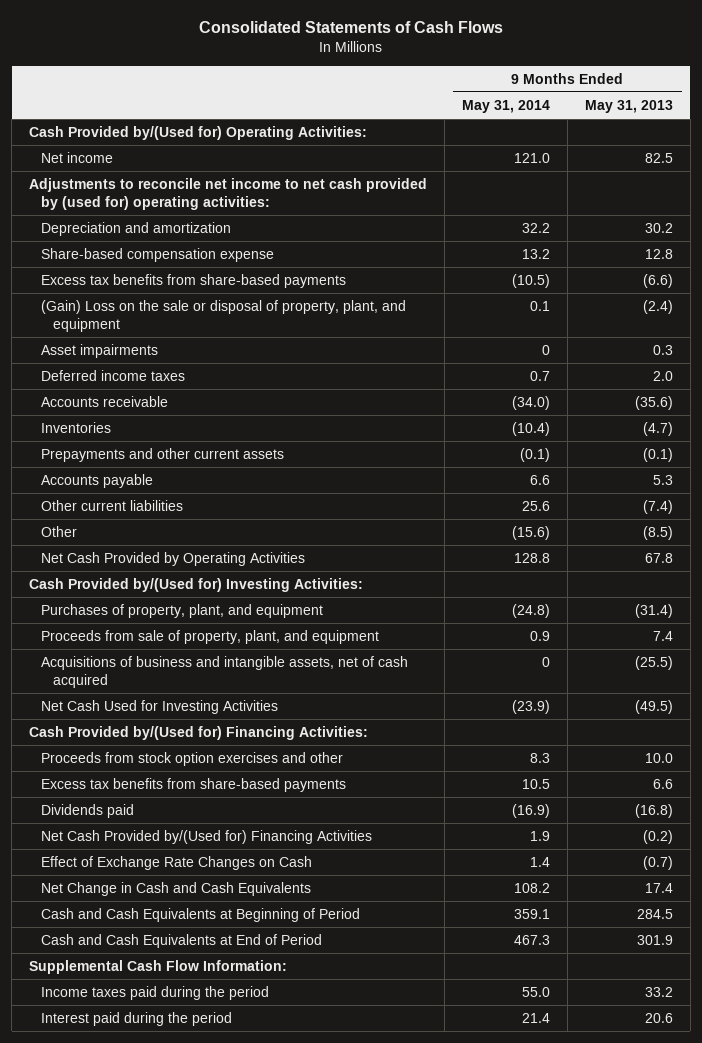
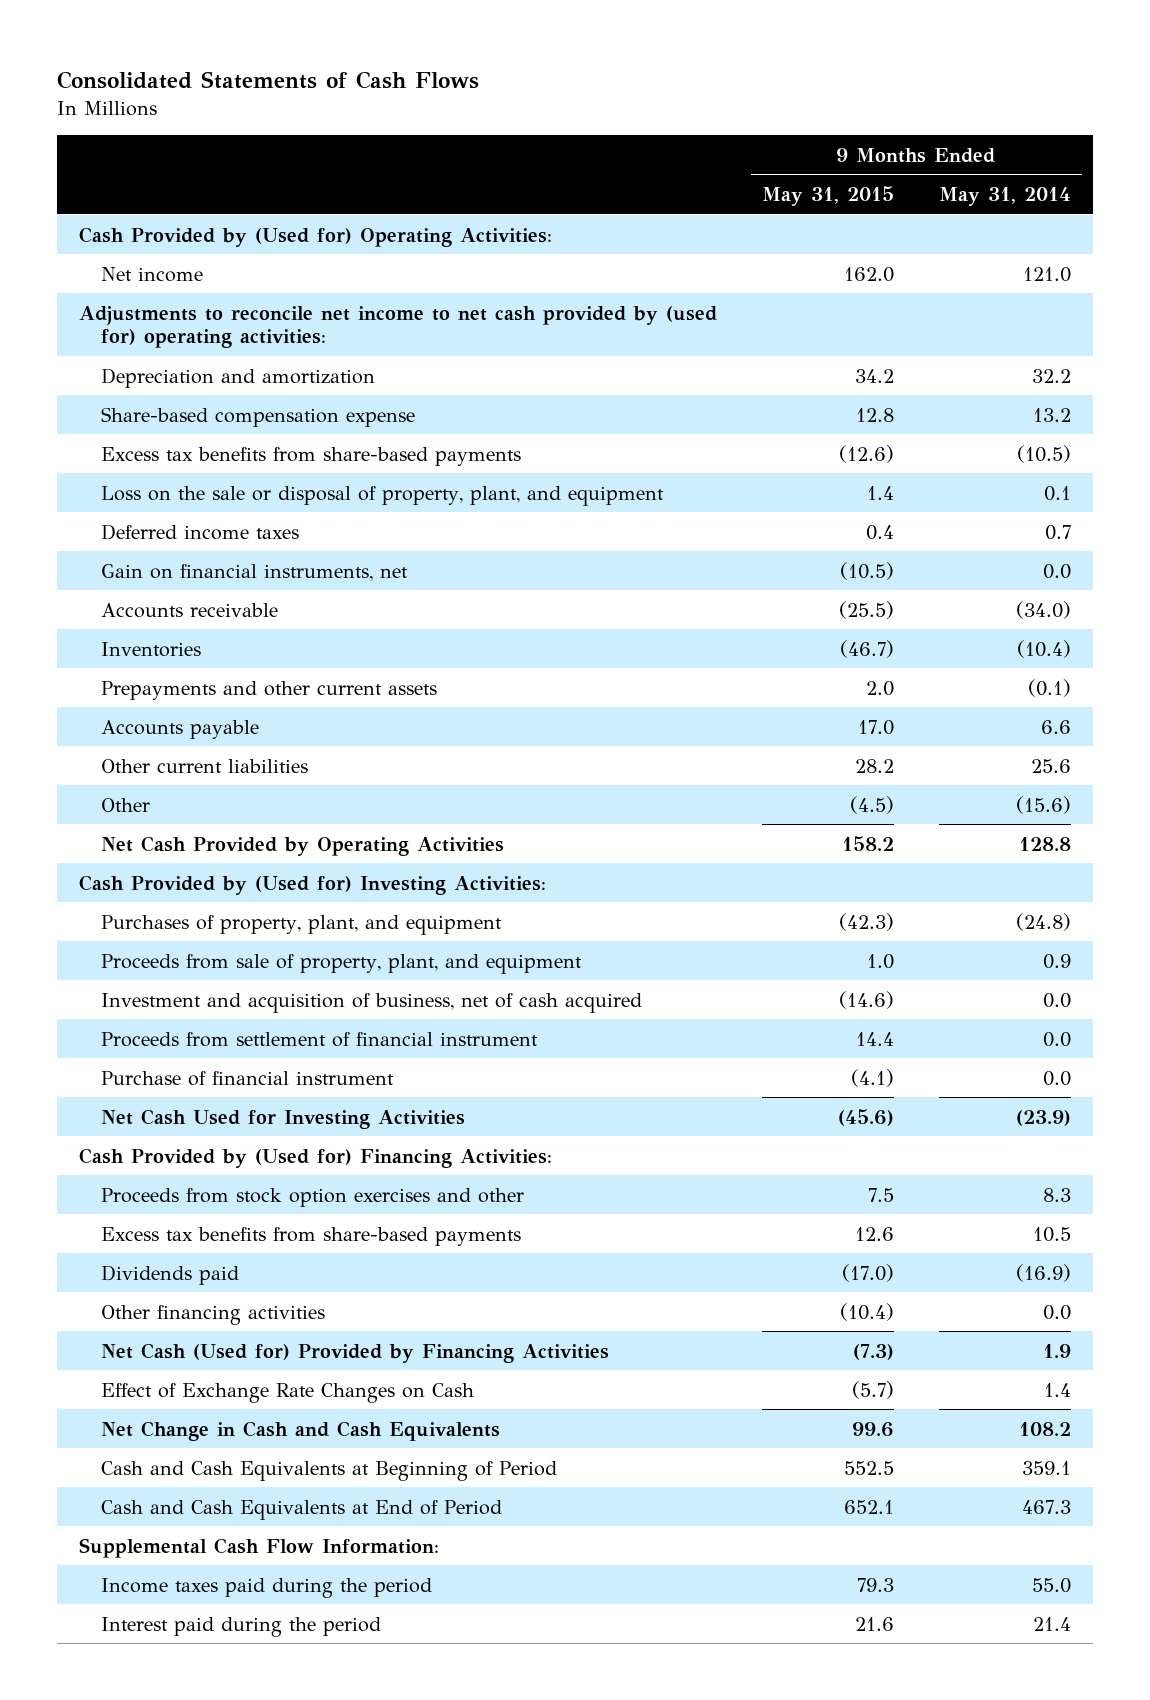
[584,99,673,113] May 31, 2013 -> none
none -> [762,185,895,206] May 31, 2015
[29,125,368,140] Cash Provided by/(Used for) Operating Activities: -> [79,226,553,247] Cash Provided by (Used for) Operating Activities:
[40,343,158,358] Asset impairments -> none
[40,299,406,332] (Gain) Loss on the sale or disposal of property, plant, and equipment -> [100,485,664,506] Loss on the sale or disposal of property, plant, and equipment
none -> [100,563,408,581] Gain on financial instruments, net
[29,577,364,592] Cash Provided by/(Used for) Investing Activities: -> [79,874,547,895] Cash Provided by (Used for) Investing Activities:
[40,655,408,688] Acquisitions of business and intangible assets, net of cash acquired -> [100,992,642,1013] Investment and acquisition of business, net of cash acquired
[541,656,550,667] 0 -> [1042,992,1071,1008] 0.0
none -> [100,1031,538,1047] Proceeds from settlement of financial instrument
none -> [100,1070,394,1086] Purchase of financial instrument
[29,725,369,740] Cash Provided by/(Used for) Financing Activities: -> [79,1147,553,1168] Cash Provided by (Used for) Financing Activities:
none -> [100,1304,325,1325] Other financing activities
[40,829,372,844] Net Cash Provided by/(Used for) Financing Activities -> [100,1342,609,1363] Net Cash (Used for) Provided by Financing Activities

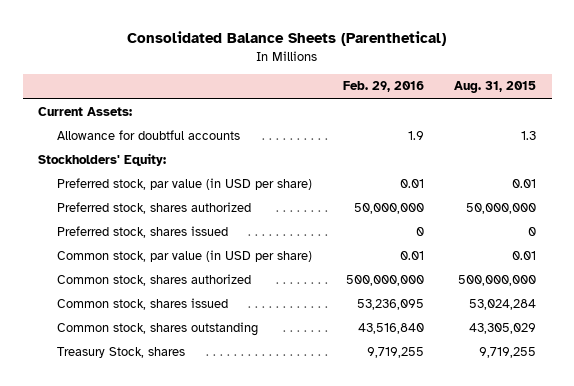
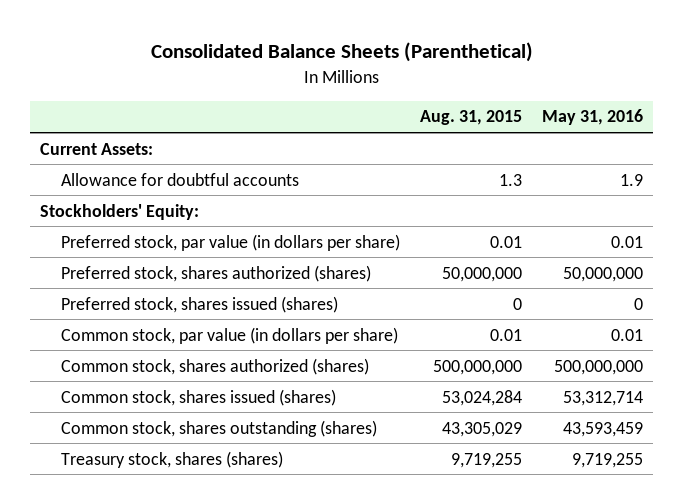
[342,81,424,93] Feb. 29, 2016 -> none
none -> [542,109,644,126] May 31, 2016
[57,177,313,190] Preferred stock, par value (in USD per share) -> [60,233,400,251] Preferred stock, par value (in dollars per share)
[57,201,252,214] Preferred stock, shares authorized -> [60,264,371,282] Preferred stock, shares authorized (shares)
[57,225,229,238] Preferred stock, shares issued -> [60,295,338,313] Preferred stock, shares issued (shares)
[57,249,313,262] Common stock, par value (in USD per share) -> [60,326,398,344] Common stock, par value (in dollars per share)
[57,273,252,286] Common stock, shares authorized -> [60,357,369,375] Common stock, shares authorized (shares)
[57,297,229,310] Common stock, shares issued -> [60,388,336,406] Common stock, shares issued (shares)
[57,321,259,336] Common stock, shares outstanding -> [60,419,377,437] Common stock, shares outstanding (shares)
[57,346,186,358] Treasury Stock, shares -> [60,450,283,468] Treasury stock, shares (shares)

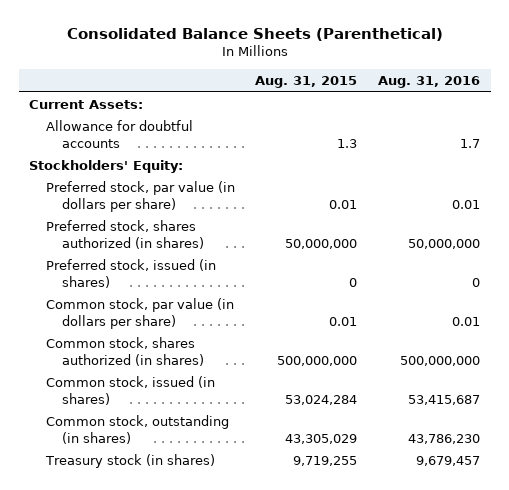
[542,109,644,126] May 31, 2016 -> none
none -> [378,76,481,89] Aug. 31, 2016
[60,264,371,282] Preferred stock, shares authorized (shares) -> [45,219,205,249] Preferred stock, shares authorized (in shares)
[60,295,338,313] Preferred stock, shares issued (shares) -> [45,258,216,288] Preferred stock, issued (in shares)
[60,357,369,375] Common stock, shares authorized (shares) -> [45,336,205,366] Common stock, shares authorized (in shares)
[60,388,336,406] Common stock, shares issued (shares) -> [45,375,215,405] Common stock, issued (in shares)
[60,419,377,437] Common stock, shares outstanding (shares) -> [45,414,229,444] Common stock, outstanding (in shares)
[60,450,283,468] Treasury stock, shares (shares) -> [44,453,215,468] Treasury stock (in shares)

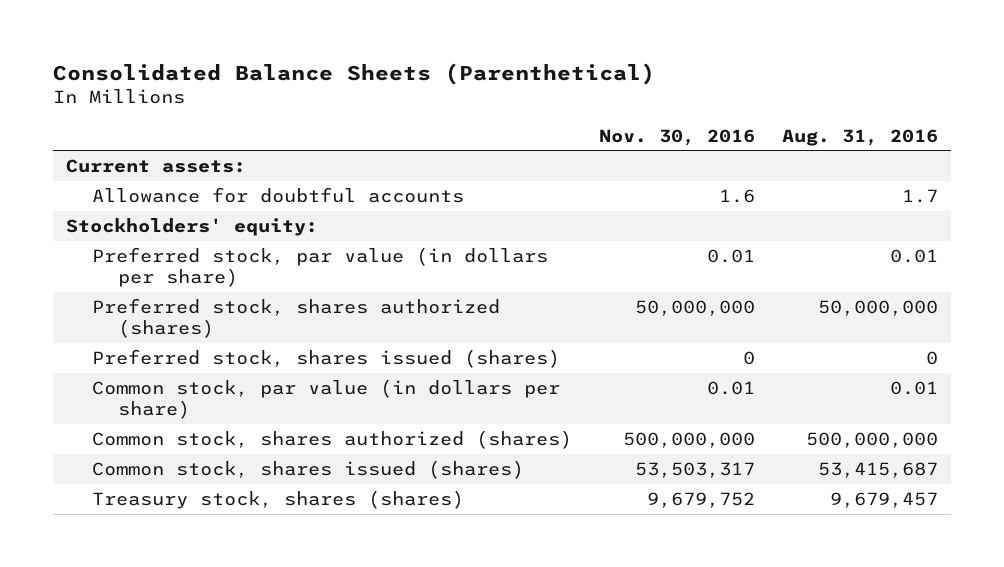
[255,76,358,89] Aug. 31, 2015 -> none
none -> [598,128,755,146] Nov. 30, 2016
[29,99,144,109] Current Assets: -> [65,158,246,173] Current assets:
[29,159,184,173] Stockholders' Equity: -> [65,217,318,236] Stockholders' equity:
[45,219,205,249] Preferred stock, shares authorized (in shares) -> [91,297,500,339] Preferred stock, shares authorized (shares)
[45,258,216,288] Preferred stock, issued (in shares) -> [91,348,560,368] Preferred stock, shares issued (shares)
[45,414,229,444] Common stock, outstanding (in shares) -> none
[45,336,205,366] Common stock, shares authorized (in shares) -> [91,429,572,449] Common stock, shares authorized (shares)
[45,375,215,405] Common stock, issued (in shares) -> [91,459,524,479] Common stock, shares issued (shares)
[44,453,215,468] Treasury stock (in shares) -> [91,489,464,509] Treasury stock, shares (shares)

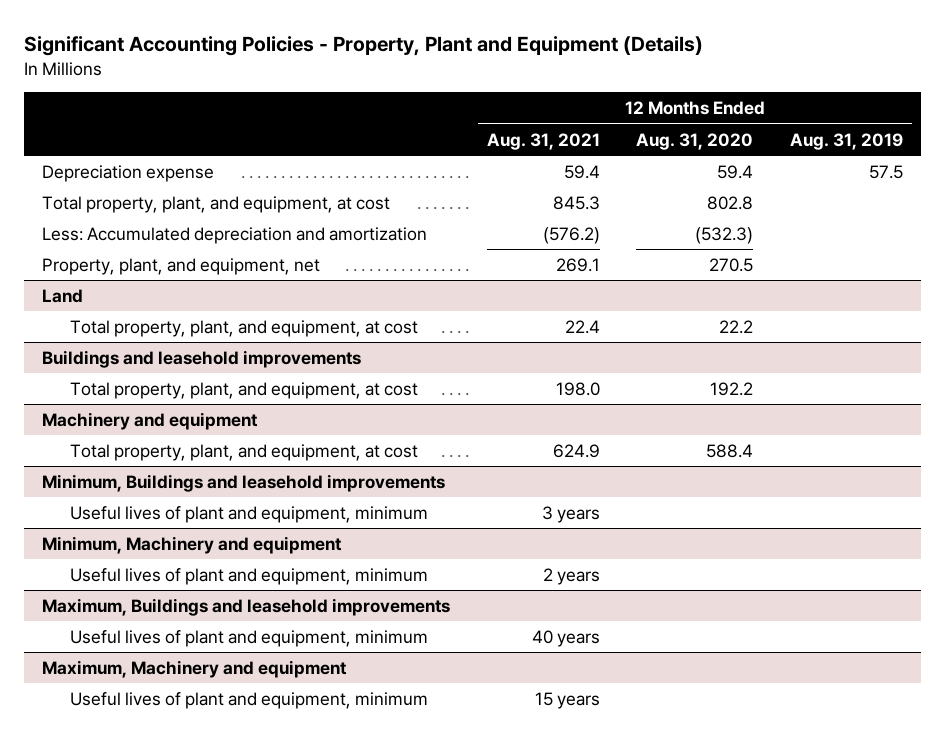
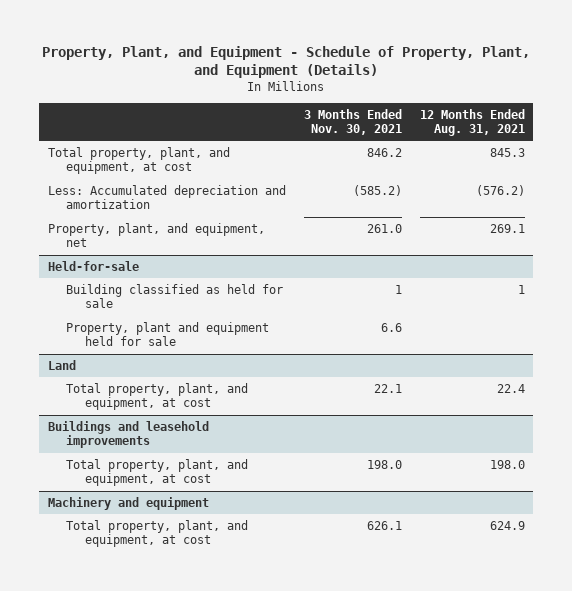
[24,36,704,57] Significant Accounting Policies - Property, Plant and Equipment (Details) -> [42,45,531,79] Property, Plant, and Equipment - Schedule of Property, Plant, and Equipment (Details)
[636,132,754,150] Aug. 31, 2020 -> none
[789,132,903,150] Aug. 31, 2019 -> none
none -> [303,108,402,135] 3 Months Ended Nov. 30, 2021
[42,164,215,182] Depreciation expense -> none
none -> [47,260,139,271] Held-for-sale
none -> [66,283,284,309] Building classified as held for sale
none -> [66,321,270,347] Property, plant and equipment held for sale
[42,473,446,492] Minimum, Buildings and leasehold improvements -> none
[69,505,428,523] Useful lives of plant and equipment, minimum -> none
[42,535,343,554] Minimum, Machinery and equipment -> none
[69,567,428,585] Useful lives of plant and equipment, minimum -> none
[42,597,451,616] Maximum, Buildings and leasehold improvements -> none
[69,629,428,647] Useful lives of plant and equipment, minimum -> none
[42,659,348,678] Maximum, Machinery and equipment -> none
[69,691,428,709] Useful lives of plant and equipment, minimum -> none

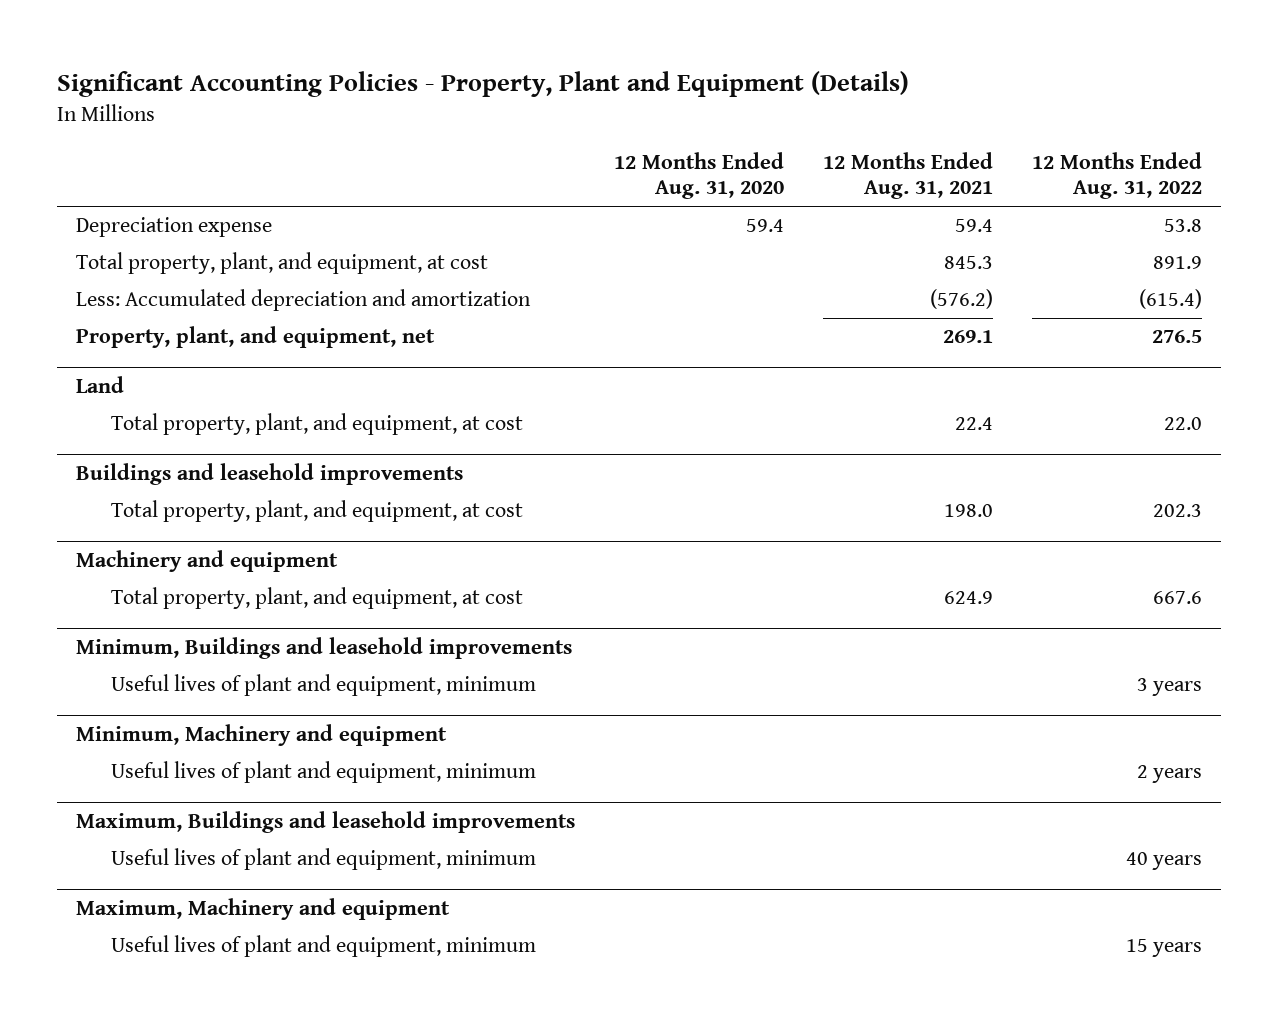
[42,45,531,79] Property, Plant, and Equipment - Schedule of Property, Plant, and Equipment (Details) -> [56,71,909,98] Significant Accounting Policies - Property, Plant and Equipment (Details)
[303,108,402,135] 3 Months Ended Nov. 30, 2021 -> none
none -> [613,151,784,200] 12 Months Ended Aug. 31, 2020
none -> [1031,151,1202,200] 12 Months Ended Aug. 31, 2022
none -> [76,217,273,238] Depreciation expense
[47,260,139,271] Held-for-sale -> none
[66,283,284,309] Building classified as held for sale -> none
[66,321,270,347] Property, plant and equipment held for sale -> none
none -> [76,637,573,660] Minimum, Buildings and leasehold improvements
none -> [110,674,536,697] Useful lives of plant and equipment, minimum
none -> [76,724,448,747] Minimum, Machinery and equipment
none -> [110,761,536,784] Useful lives of plant and equipment, minimum
none -> [76,811,576,834] Maximum, Buildings and leasehold improvements
none -> [110,848,536,871] Useful lives of plant and equipment, minimum
none -> [76,898,451,921] Maximum, Machinery and equipment
none -> [110,935,536,958] Useful lives of plant and equipment, minimum

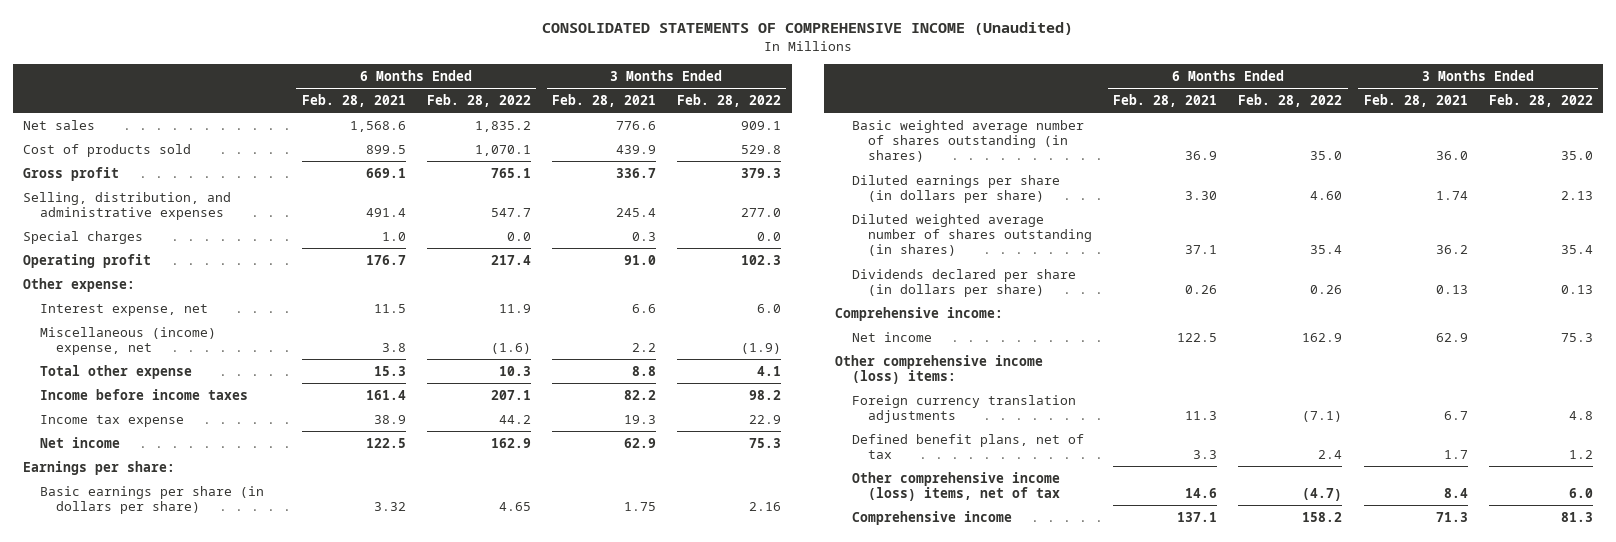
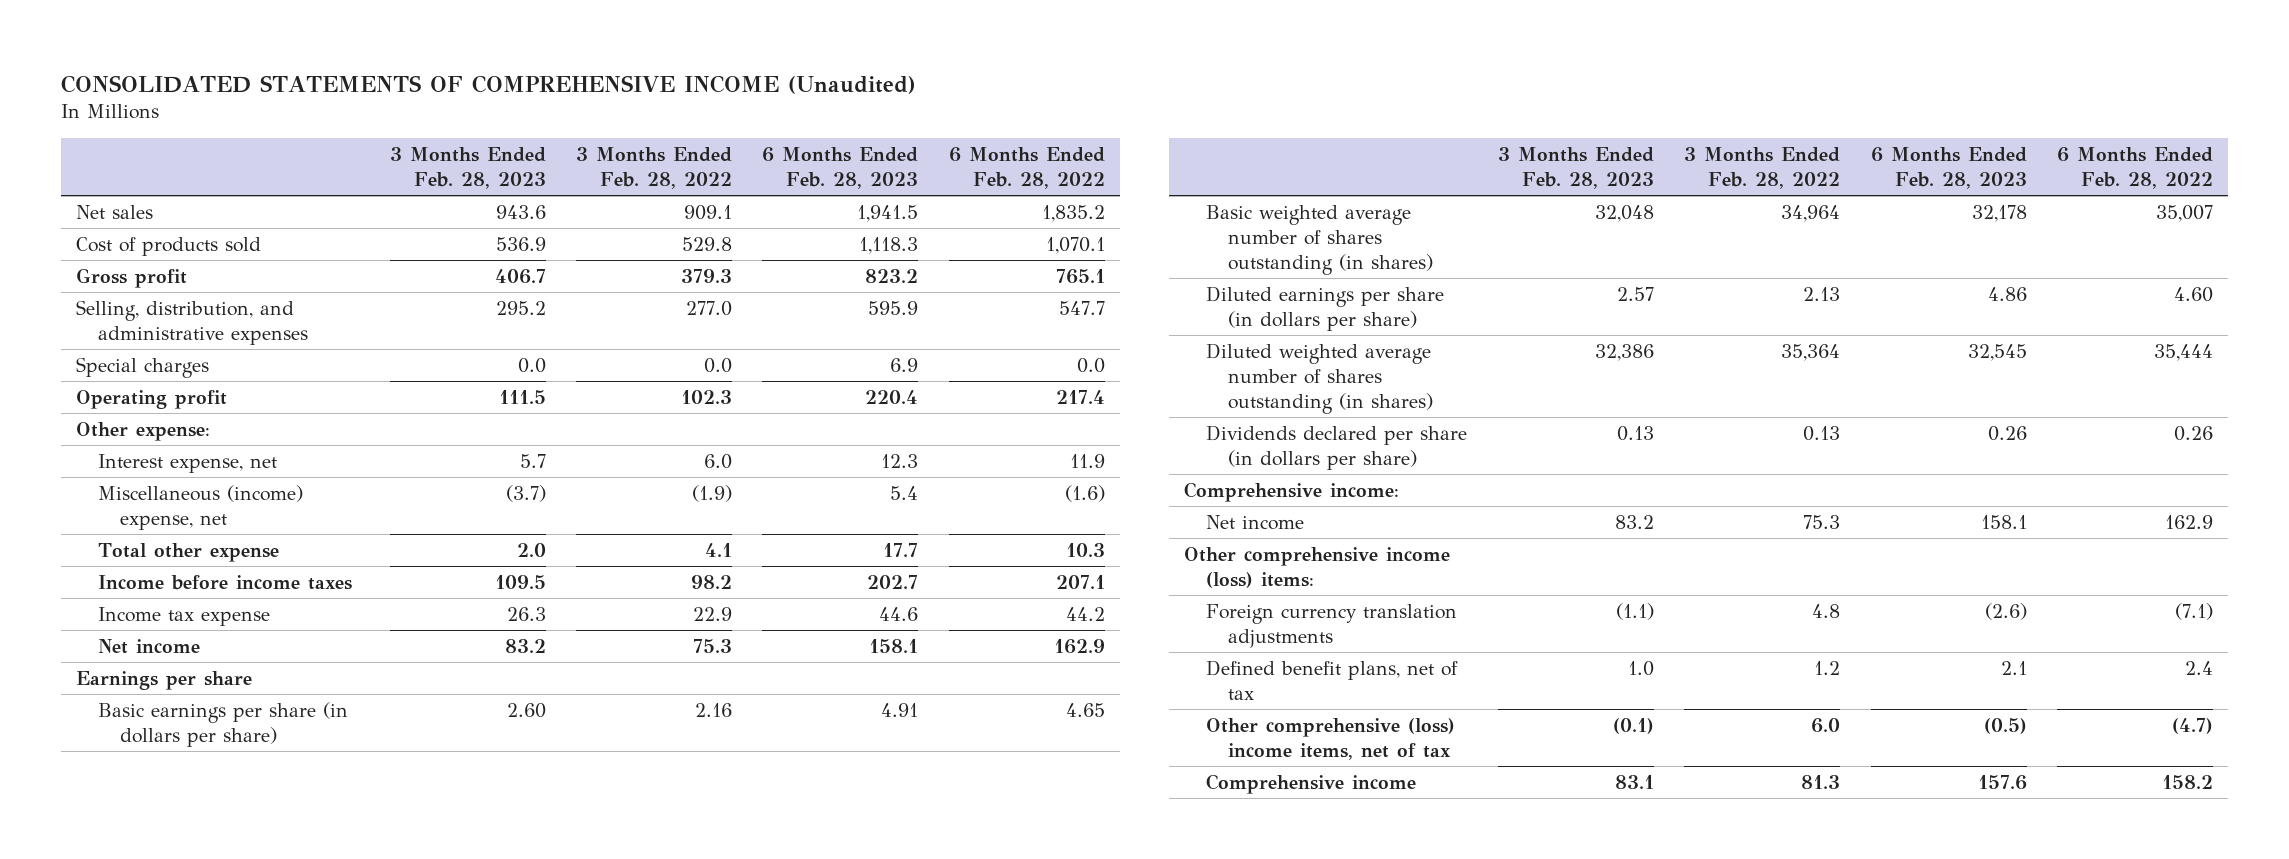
[301,93,406,107] Feb. 28, 2021 -> none
[551,93,656,107] Feb. 28, 2021 -> none
none -> [389,146,546,189] 3 Months Ended Feb. 28, 2023
none -> [762,146,919,189] 6 Months Ended Feb. 28, 2023
[23,460,176,475] Earnings per share: -> [76,670,253,690] Earnings per share
[1310,151,1343,161] 35.0 -> [2155,204,2213,222] 35,007
[1560,151,1593,161] 35.0 -> [1781,204,1841,222] 34,964
[1310,245,1343,255] 35.4 -> [2153,343,2213,361] 35,444
[1560,245,1593,255] 35.4 -> [1781,343,1841,361] 35,364
[851,471,1061,501] Other comprehensive income (loss) items, net of tax -> [1206,717,1456,760] Other comprehensive (loss) income items, net of tax

